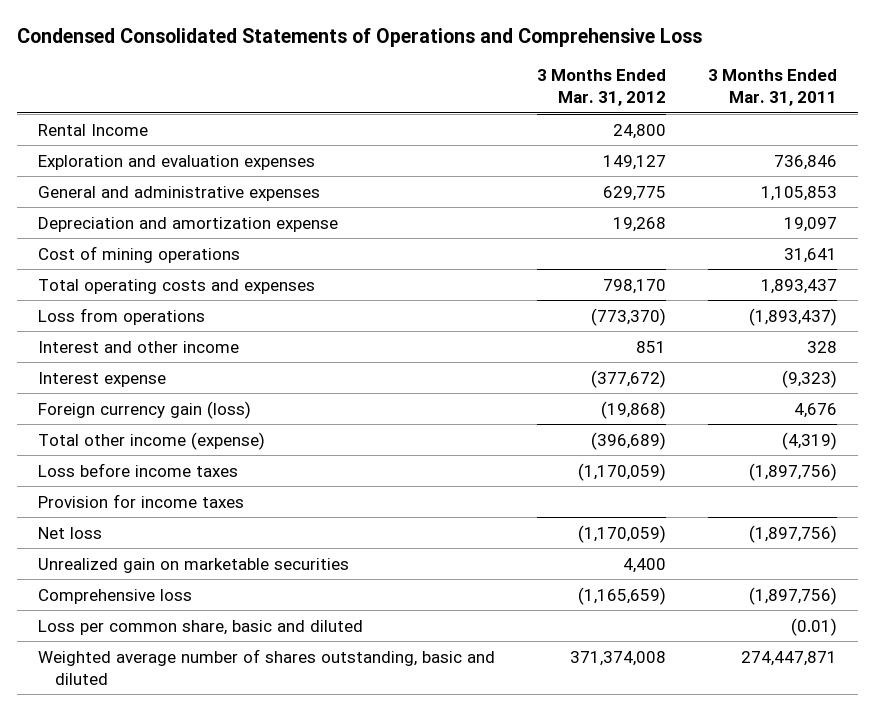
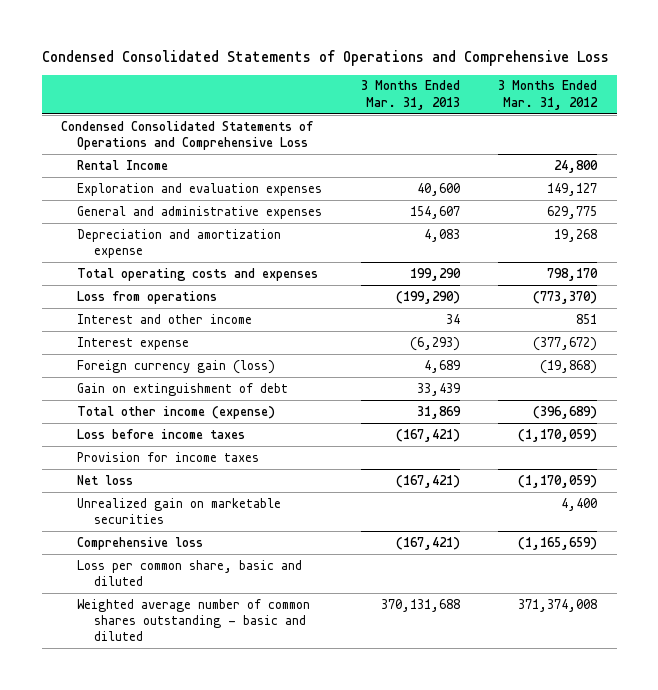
[708,69,838,107] 3 Months Ended Mar. 31, 2011 -> none
none -> [360,80,460,110] 3 Months Ended Mar. 31, 2013
none -> [61,120,314,150] Condensed Consolidated Statements of Operations and Comprehensive Loss
[37,245,240,263] Cost of mining operations -> none
none -> [77,382,289,396] Gain on extinguishment of debt
[37,648,495,685] Weighted average number of shares outstanding, basic and diluted -> [77,598,311,642] Weighted average number of common shares outstanding - basic and diluted

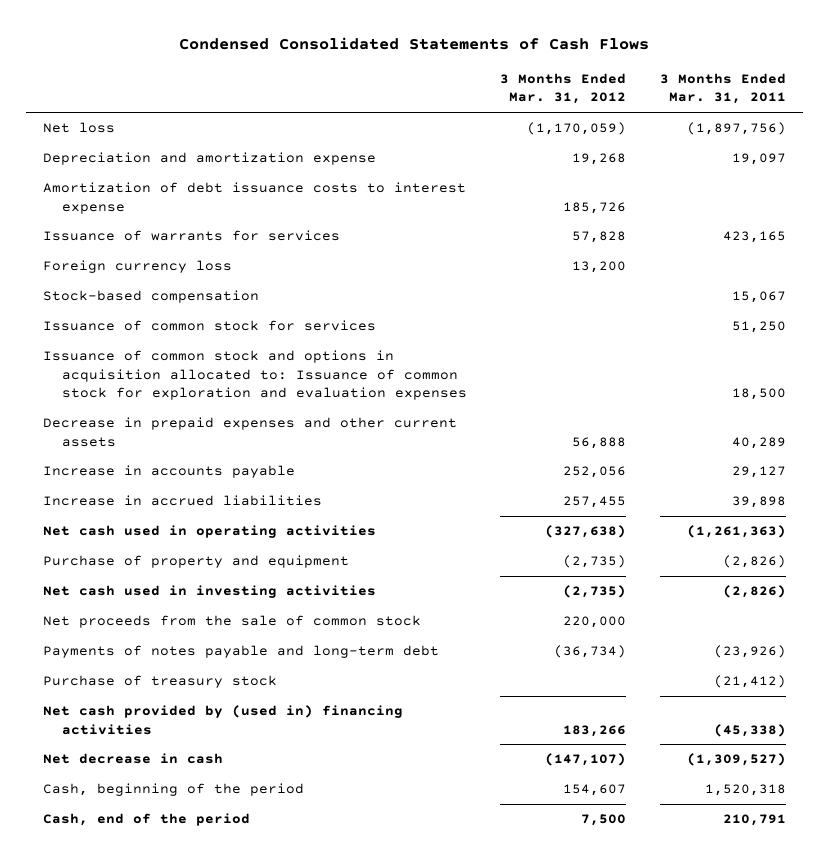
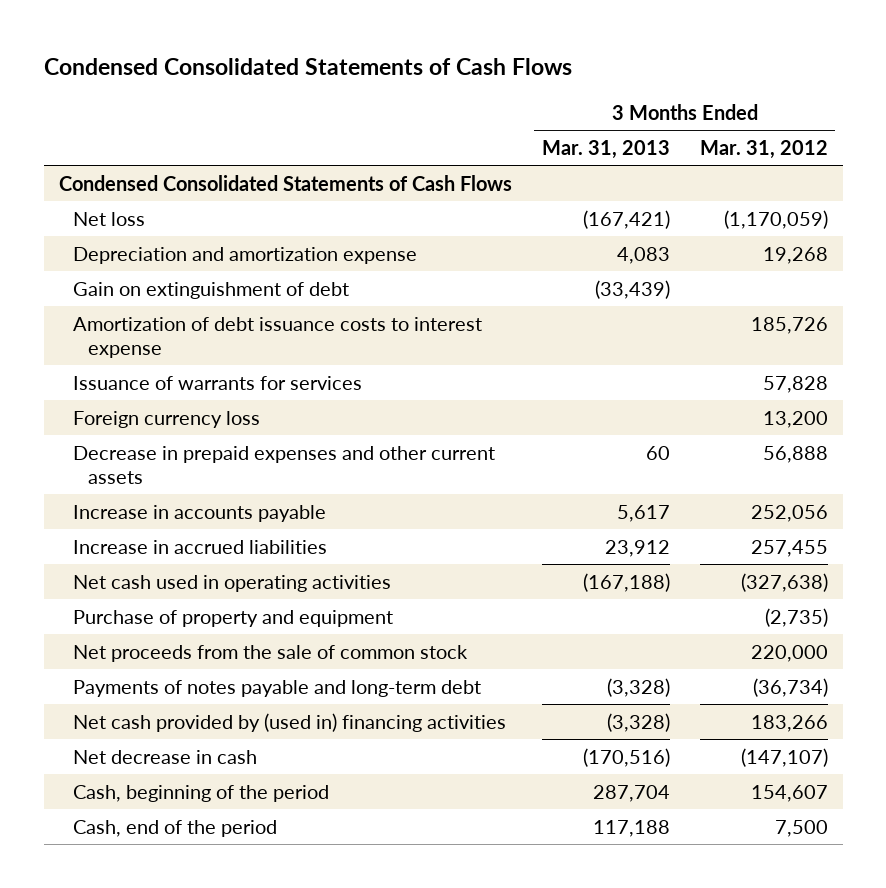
[660,72,787,105] 3 Months Ended Mar. 31, 2011 -> none
none -> [541,139,670,159] Mar. 31, 2013
none -> [58,174,512,191] Condensed Consolidated Statements of Cash Flows
none -> [73,281,350,299] Gain on extinguishment of debt
[42,290,259,304] Stock-based compensation -> none
[42,320,376,332] Issuance of common stock for services -> none
[42,350,467,401] Issuance of common stock and options in acquisition allocated to: Issuance of common stock for exploration and evaluation expenses -> none
[42,585,376,599] Net cash used in investing activities -> none
[42,675,277,689] Purchase of treasury stock -> none

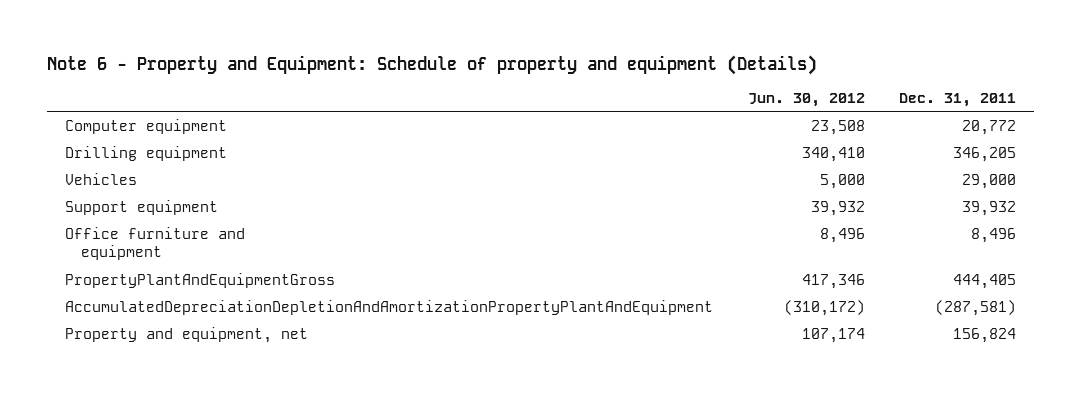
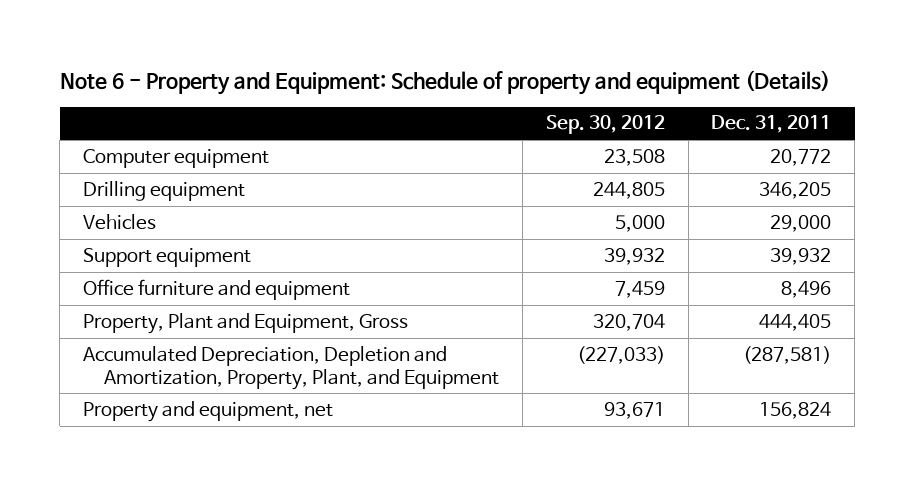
[747,92,865,107] Jun. 30, 2012 -> none
none -> [545,115,665,135] Sep. 30, 2012
[64,272,335,288] PropertyPlantAndEquipmentGross -> [83,312,409,334] Property, Plant and Equipment, Gross
[64,299,713,315] AccumulatedDepreciationDepletionAndAmortizationPropertyPlantAndEquipment -> [83,345,500,390] Accumulated Depreciation, Depletion and Amortization, Property, Plant, and Equipment

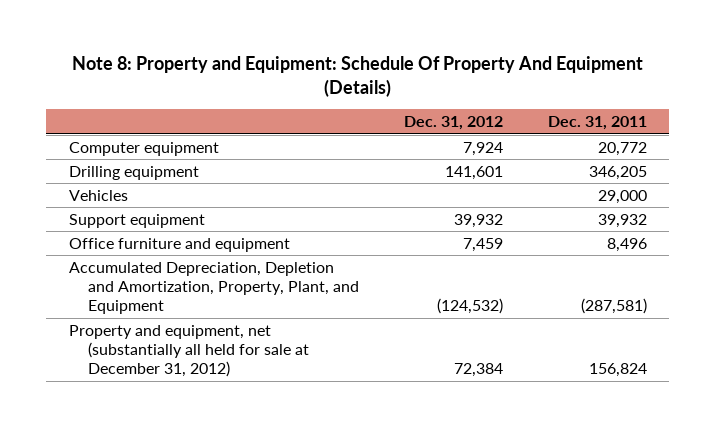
[59,70,830,96] Note 6 - Property and Equipment: Schedule of property and equipment (Details) -> [71,56,643,97] Note 8: Property and Equipment: Schedule Of Property And Equipment (Details)
[545,115,665,135] Sep. 30, 2012 -> none
none -> [403,115,503,130] Dec. 31, 2012
[83,312,409,334] Property, Plant and Equipment, Gross -> none
[83,400,334,422] Property and equipment, net -> [68,324,310,378] Property and equipment, net (substantially all held for sale at December 31, 2012)

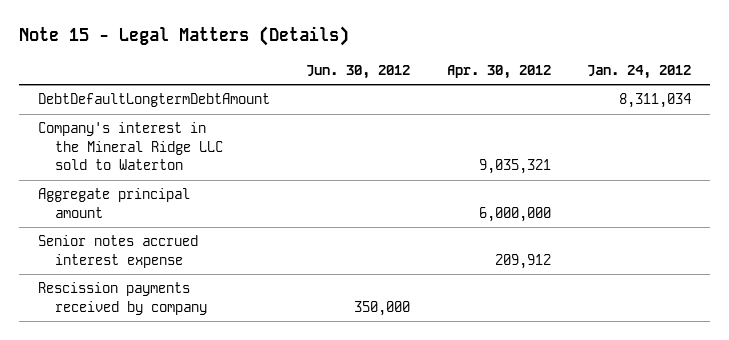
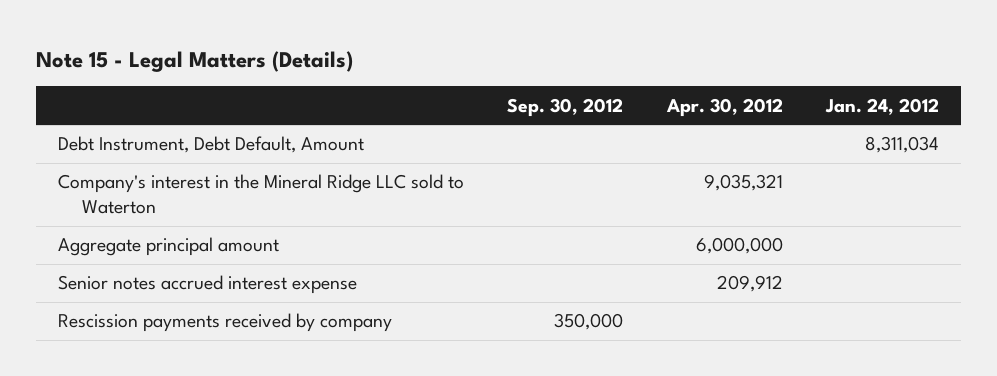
[306,64,411,79] Jun. 30, 2012 -> none
none -> [507,97,624,117] Sep. 30, 2012
[37,93,270,108] DebtDefaultLongtermDebtAmount -> [58,136,365,154] Debt Instrument, Debt Default, Amount

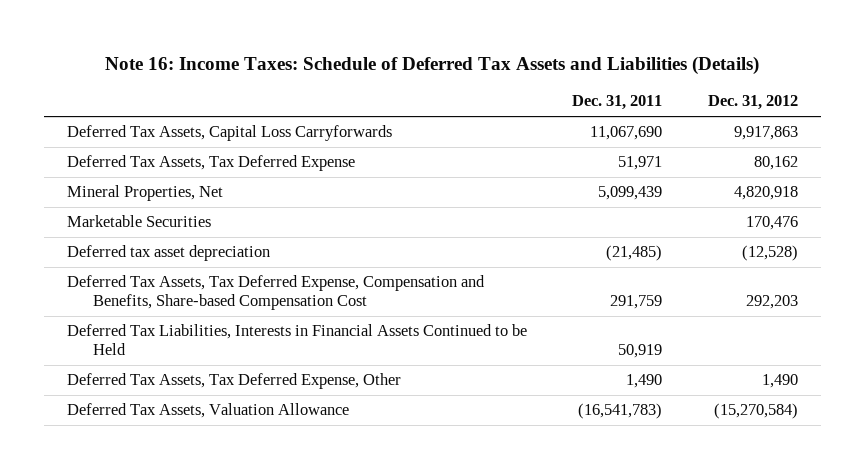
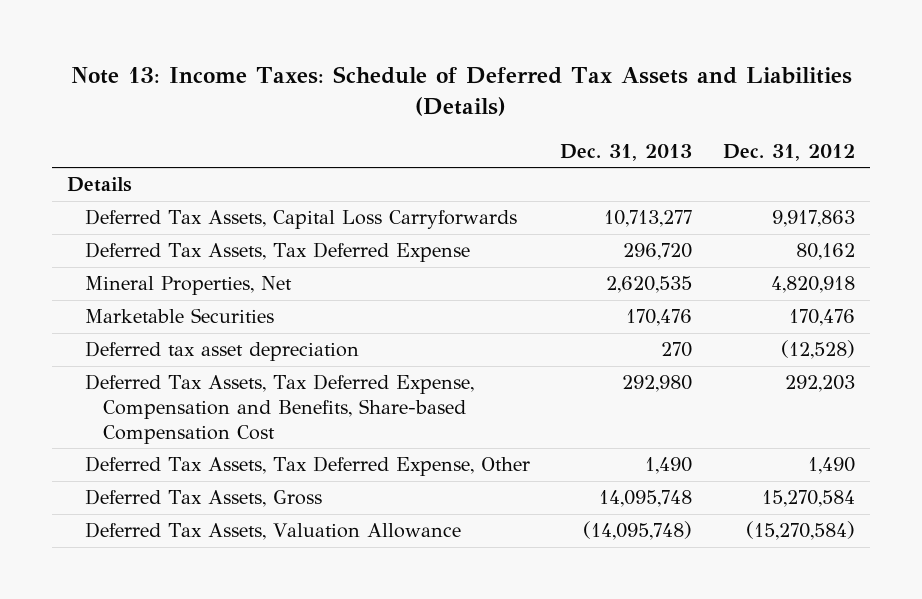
[105,55,760,75] Note 16: Income Taxes: Schedule of Deferred Tax Assets and Liabilities (Details) -> [70,65,852,117] Note 13: Income Taxes: Schedule of Deferred Tax Assets and Liabilities (Details)
[572,95,663,111] Dec. 31, 2011 -> none
none -> [560,143,693,161] Dec. 31, 2013
none -> [66,177,132,193] Details
[66,324,527,356] Deferred Tax Liabilities, Interests in Financial Assets Continued to be Held -> none
none -> [84,489,322,508] Deferred Tax Assets, Gross

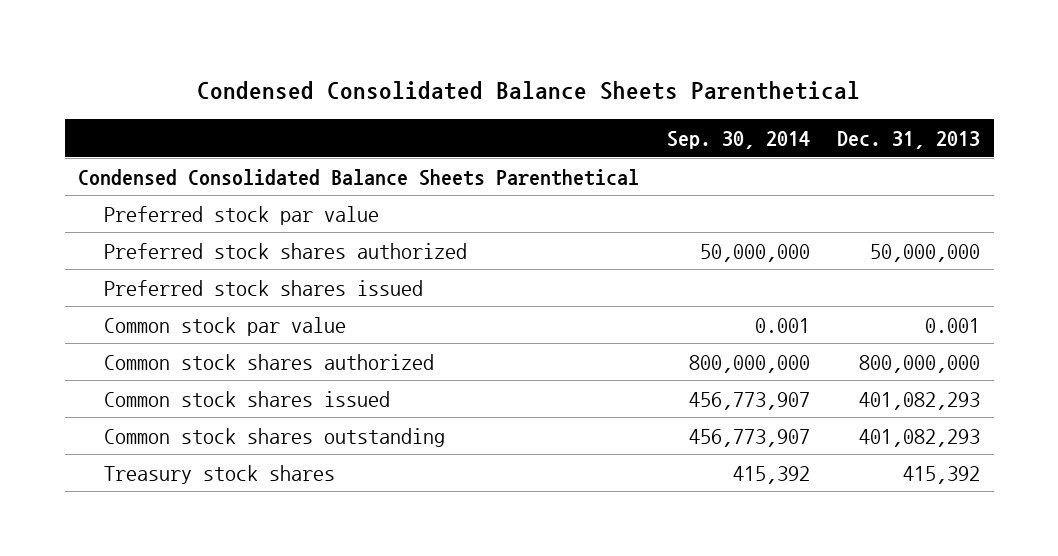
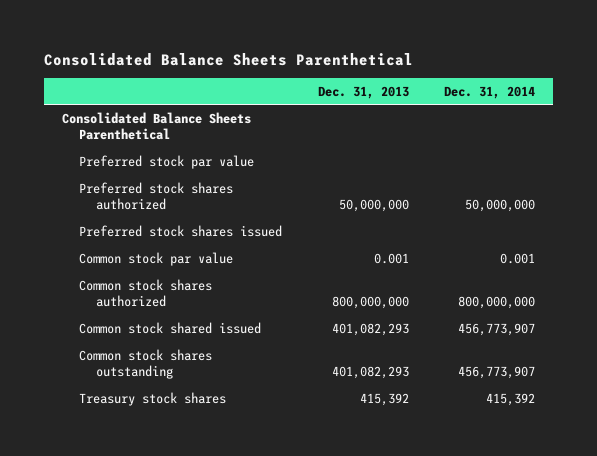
[197,80,861,100] Condensed Consolidated Balance Sheets Parenthetical -> [44,52,414,66] Consolidated Balance Sheets Parenthetical
[666,130,810,149] Sep. 30, 2014 -> none
none -> [443,85,535,99] Dec. 31, 2014
[78,168,640,186] Condensed Consolidated Balance Sheets Parenthetical -> [62,111,252,141] Consolidated Balance Sheets Parenthetical
[104,390,391,407] Common stock shares issued -> [79,321,262,334] Common stock shared issued

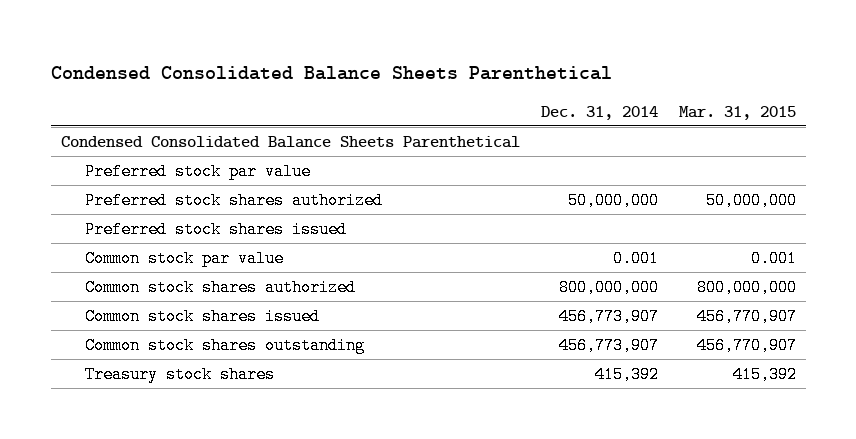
[44,52,414,66] Consolidated Balance Sheets Parenthetical -> [50,65,612,80] Condensed Consolidated Balance Sheets Parenthetical
[317,85,409,99] Dec. 31, 2013 -> none
none -> [678,105,796,120] Mar. 31, 2015
[62,111,252,141] Consolidated Balance Sheets Parenthetical -> [60,136,520,149] Condensed Consolidated Balance Sheets Parenthetical
[79,321,262,334] Common stock shared issued -> [85,308,321,326] Common stock shares issued

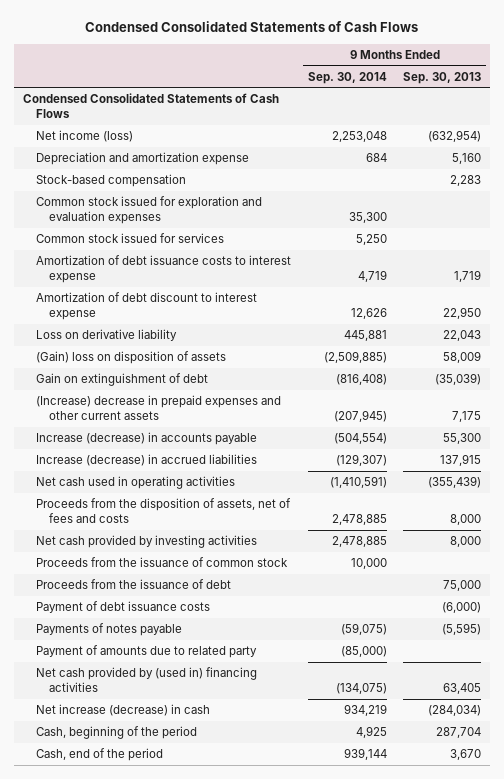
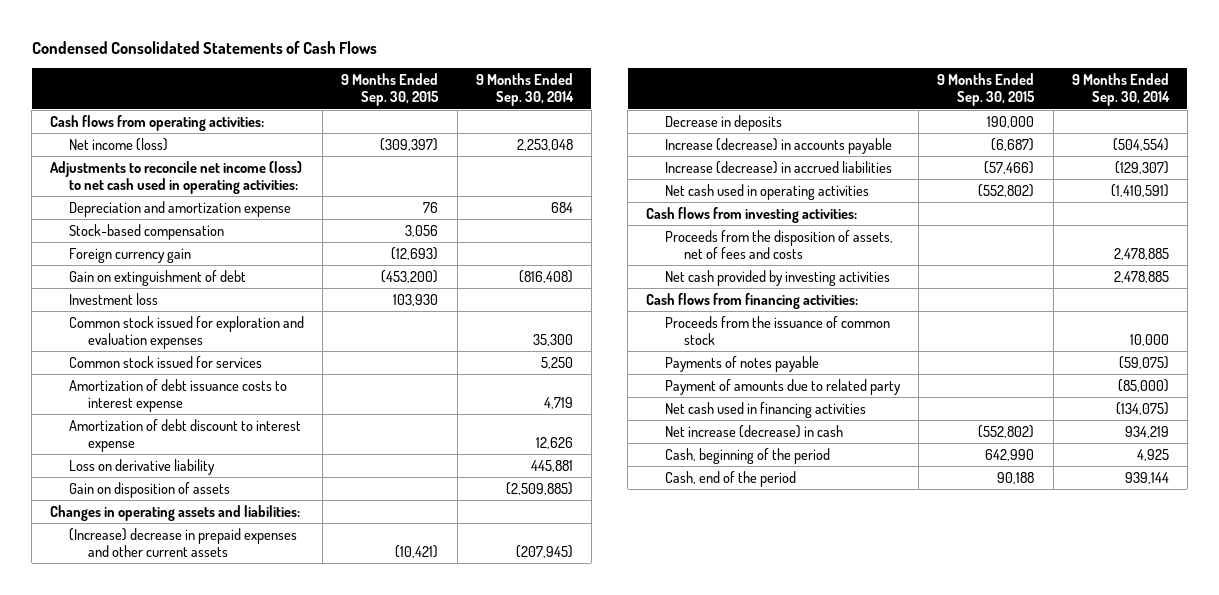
[403,71,482,84] Sep. 30, 2013 -> none
none -> [341,73,440,107] 9 Months Ended Sep. 30, 2015
[22,93,279,118] Condensed Consolidated Statements of Cash Flows -> none
none -> [50,114,265,131] Cash flows from operating activities:
none -> [50,160,303,194] Adjustments to reconcile net income (loss) to net cash used in operating activities:
none -> [68,247,191,263] Foreign currency gain
[35,373,208,387] Gain on extinguishment of debt -> [68,269,246,286] Gain on extinguishment of debt
none -> [68,292,158,305] Investment loss
[35,351,226,365] (Gain) loss on disposition of assets -> [68,481,230,498] Gain on disposition of assets
none -> [50,504,301,521] Changes in operating assets and liabilities:
none -> [664,114,782,131] Decrease in deposits
none -> [646,206,858,223] Cash flows from investing activities:
none -> [646,292,859,309] Cash flows from financing activities:
[35,579,231,590] Proceeds from the issuance of debt -> none
[35,601,210,614] Payment of debt issuance costs -> none
[35,667,257,692] Net cash provided by (used in) financing activities -> [664,401,866,418] Net cash used in financing activities

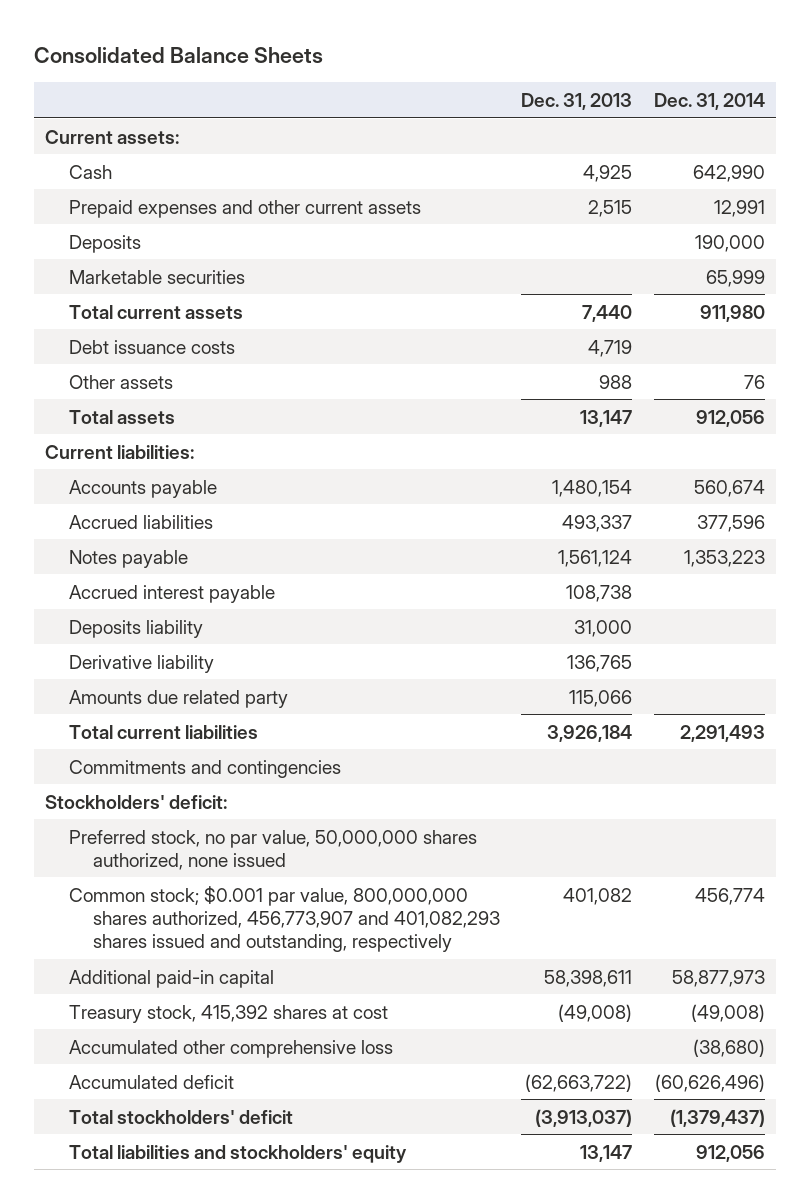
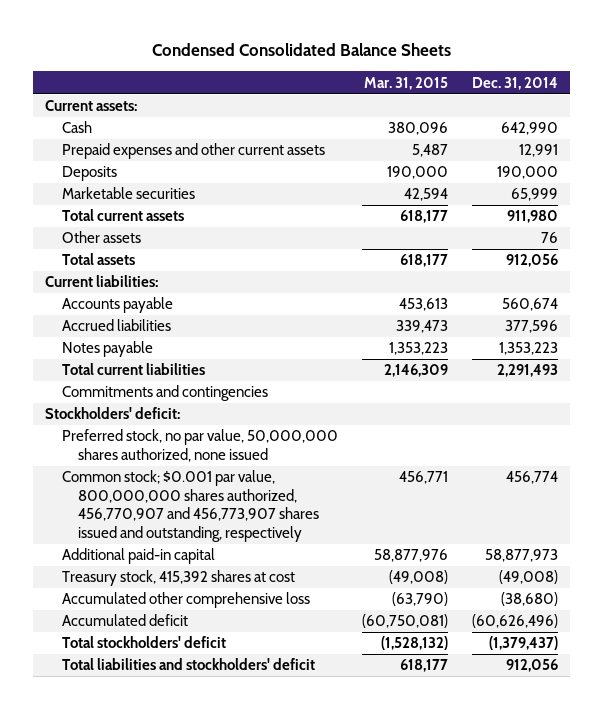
[34,47,324,64] Consolidated Balance Sheets -> [151,43,451,57] Condensed Consolidated Balance Sheets
[521,92,633,110] Dec. 31, 2013 -> none
none -> [363,76,448,90] Mar. 31, 2015
[68,339,235,354] Debt issuance costs -> none
[68,584,275,603] Accrued interest payable -> none
[68,619,203,638] Deposits liability -> none
[68,654,214,673] Derivative liability -> none
[68,689,288,708] Amounts due related party -> none
[68,885,500,952] Common stock; $0.001 par value, 800,000,000 shares authorized, 456,773,907 and 401,082,293 shares issued and outstanding, respectively -> [61,470,320,542] Common stock; $0.001 par value, 800,000,000 shares authorized, 456,770,907 and 456,773,907 shares issued and outstanding, respectively
[68,1144,407,1163] Total liabilities and stockholders' equity -> [61,658,315,671] Total liabilities and stockholders' deficit

